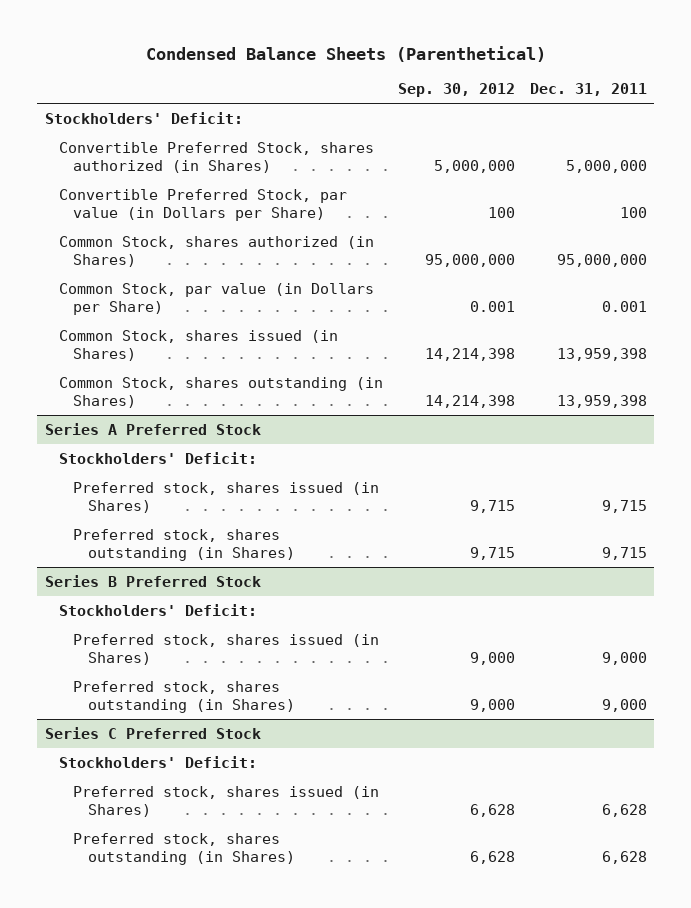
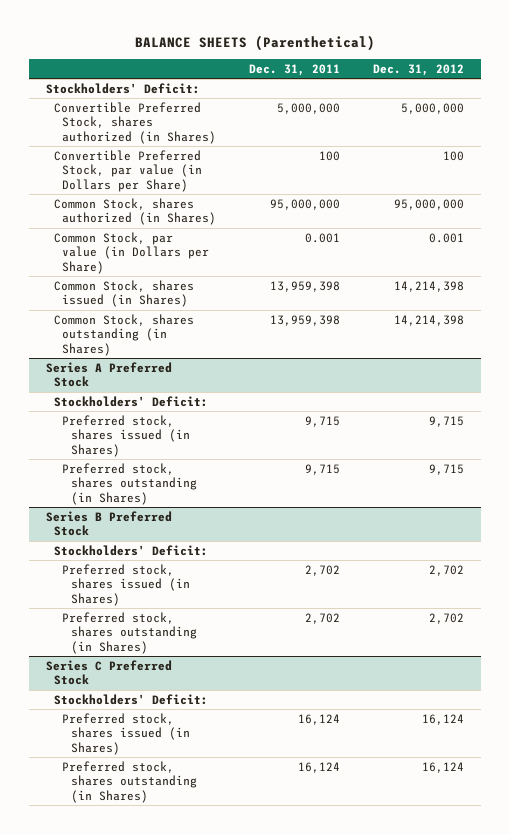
[145,45,546,62] Condensed Balance Sheets (Parenthetical) -> [134,35,375,52] BALANCE SHEETS (Parenthetical)
[397,83,515,98] Sep. 30, 2012 -> none
none -> [373,63,465,76] Dec. 31, 2012
[601,652,647,666] 9,000 -> [305,564,341,576] 2,702
[601,699,647,713] 9,000 -> [305,612,341,624] 2,702
[601,804,647,818] 6,628 -> [298,713,341,725] 16,124
[601,851,647,865] 6,628 -> [298,761,341,773] 16,124

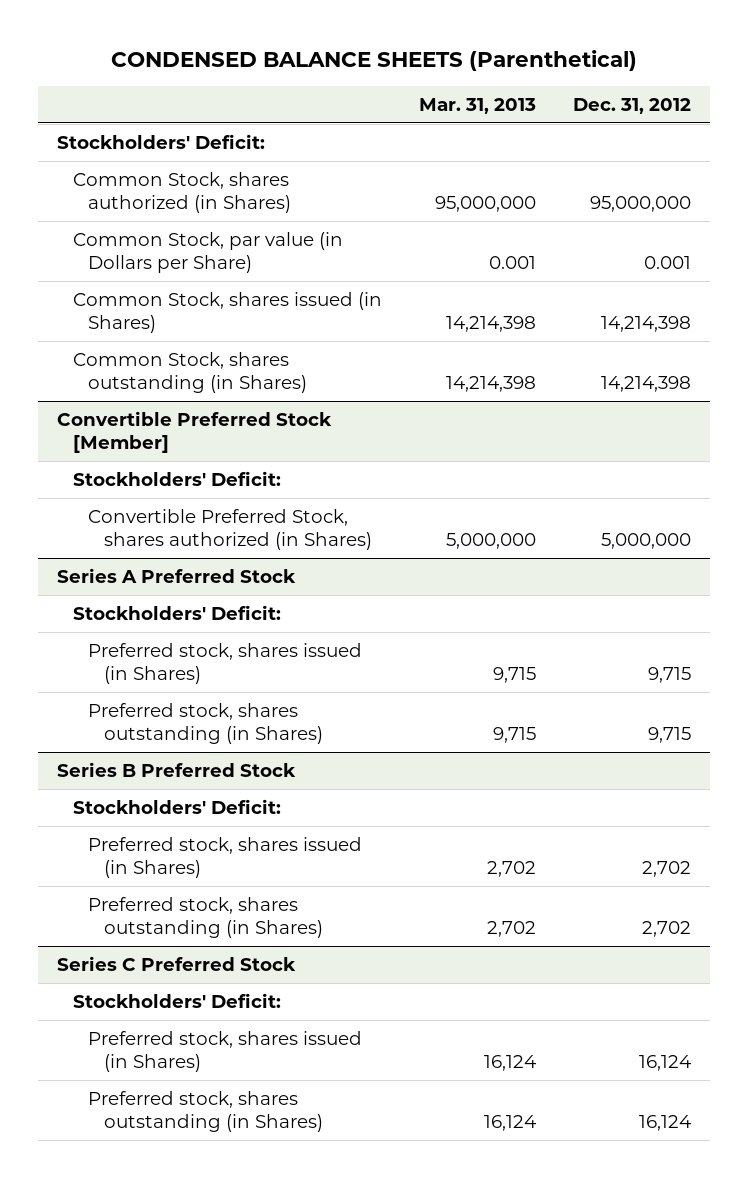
[134,35,375,52] BALANCE SHEETS (Parenthetical) -> [111,50,638,72] CONDENSED BALANCE SHEETS (Parenthetical)
[249,63,341,76] Dec. 31, 2011 -> none
none -> [418,98,536,115] Mar. 31, 2013
[53,101,217,144] Convertible Preferred Stock, shares authorized (in Shares) -> none
[53,149,203,192] Convertible Preferred Stock, par value (in Dollars per Share) -> none
none -> [57,410,333,453] Convertible Preferred Stock [Member]
none -> [72,470,281,486] Stockholders' Deficit:
none -> [88,508,372,550] Convertible Preferred Stock, shares authorized (in Shares)

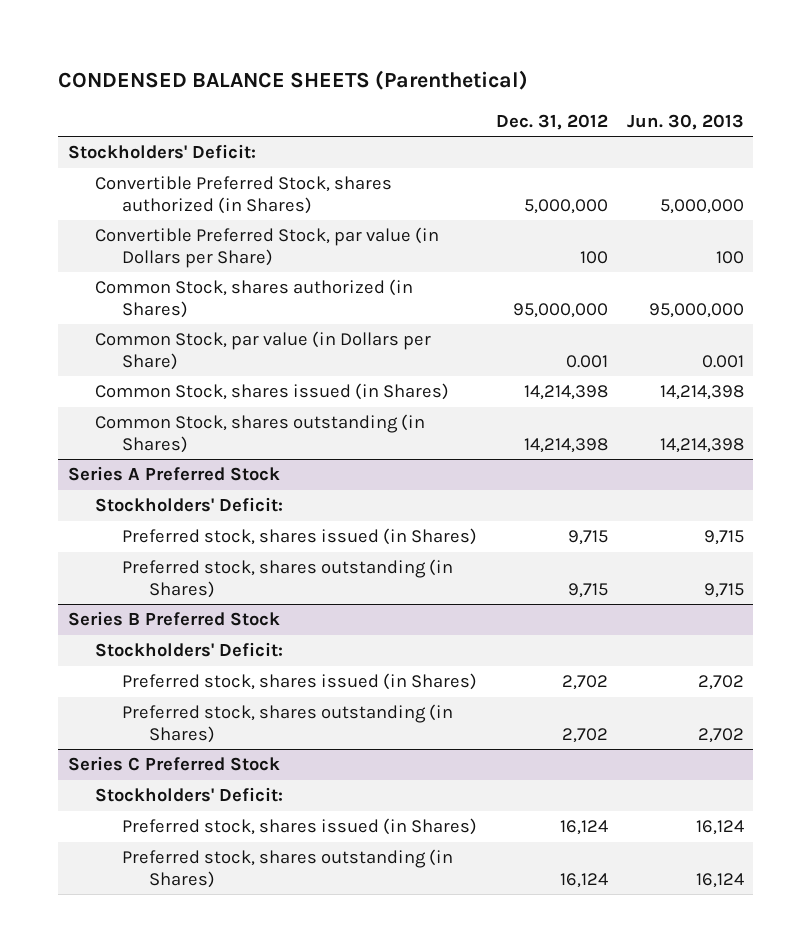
[418,98,536,115] Mar. 31, 2013 -> none
none -> [626,113,744,130] Jun. 30, 2013
none -> [94,176,392,215] Convertible Preferred Stock, shares authorized (in Shares)
none -> [94,227,439,269] Convertible Preferred Stock, par value (in Dollars per Share)
[57,410,333,453] Convertible Preferred Stock [Member] -> none
[72,470,281,486] Stockholders' Deficit: -> none
[88,508,372,550] Convertible Preferred Stock, shares authorized (in Shares) -> none

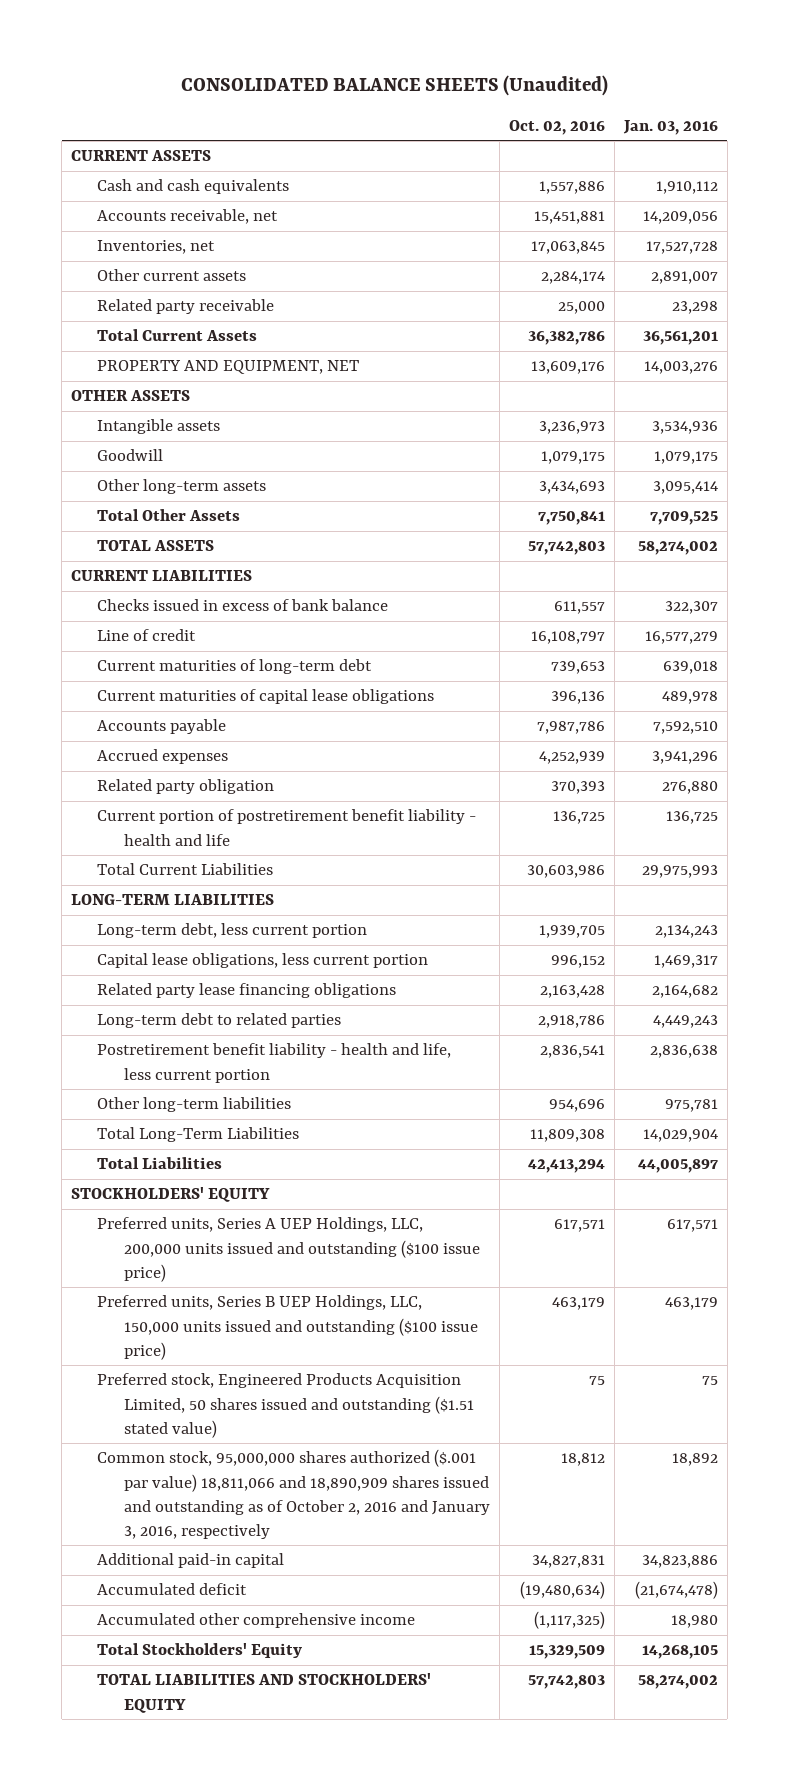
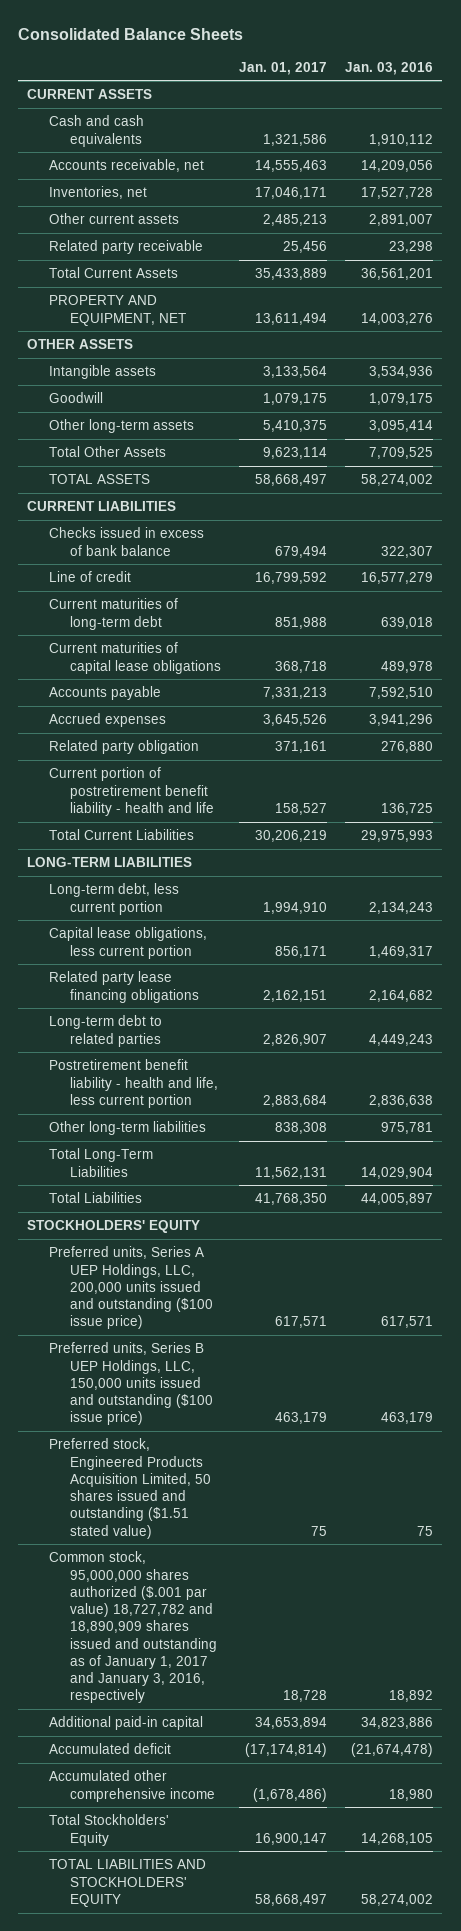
[180,75,608,97] CONSOLIDATED BALANCE SHEETS (Unaudited) -> [18,27,244,40] Consolidated Balance Sheets
[508,119,605,135] Oct. 02, 2016 -> none
none -> [239,61,328,75] Jan. 01, 2017
[97,1449,490,1539] Common stock, 95,000,000 shares authorized ($.001 par value) 18,811,066 and 18,890,909 shares issued and outstanding as of October 2, 2016 and January 3, 2016, respectively -> [48,1551,218,1704] Common stock, 95,000,000 shares authorized ($.001 par value) 18,727,782 and 18,890,909 shares issued and outstanding as of January 1, 2017 and January 3, 2016, respectively

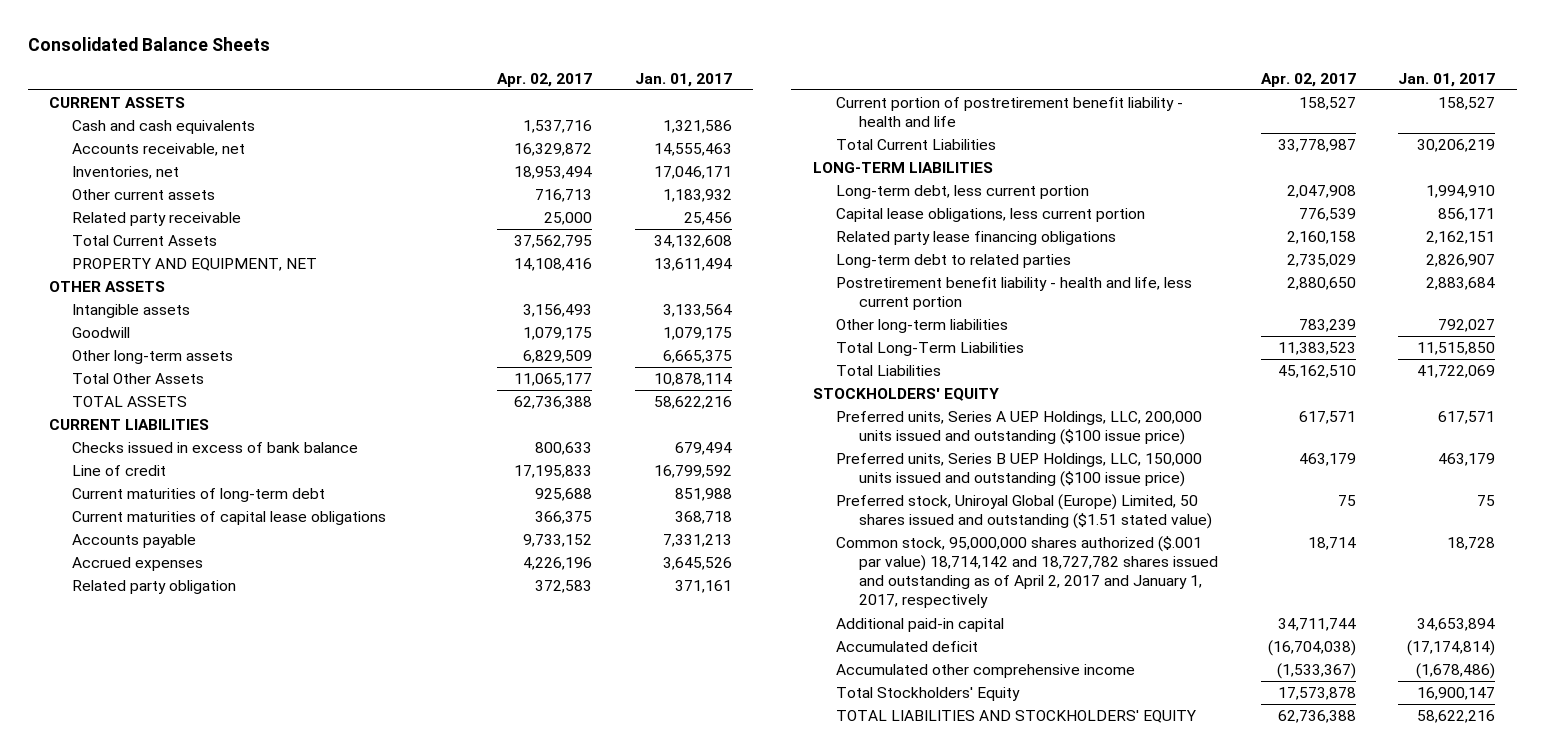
[345,61,434,75] Jan. 03, 2016 -> none
none -> [497,72,593,87] Apr. 02, 2017
[263,214,328,227] 2,485,213 -> [662,189,732,203] 1,183,932
[255,268,328,281] 35,433,889 -> [653,235,732,249] 34,132,608
[263,420,328,433] 5,410,375 -> [662,350,732,364] 6,665,375
[263,447,328,460] 9,623,114 -> [653,373,732,387] 10,878,114
[255,474,328,487] 58,668,497 -> [653,396,732,410] 58,622,216
[275,1122,328,1135] 838,308 -> [1438,319,1496,333] 792,027
[255,1166,328,1179] 11,562,131 -> [1417,342,1496,356] 11,515,850
[255,1193,328,1206] 41,768,350 -> [1417,365,1496,379] 41,722,069
[48,1438,212,1539] Preferred stock, Engineered Products Acquisition Limited, 50 shares issued and outstanding ($1.51 stated value) -> [835,494,1213,530] Preferred stock, Uniroyal Global (Europe) Limited, 50 shares issued and outstanding ($1.51 stated value)
[48,1551,218,1704] Common stock, 95,000,000 shares authorized ($.001 par value) 18,727,782 and 18,890,909 shares issued and outstanding as of January 1, 2017 and January 3, 2016, respectively -> [835,536,1219,609] Common stock, 95,000,000 shares authorized ($.001 par value) 18,714,142 and 18,727,782 shares issued and outstanding as of April 2, 2017 and January 1, 2017, respectively
[255,1893,328,1906] 58,668,497 -> [1417,710,1496,724] 58,622,216

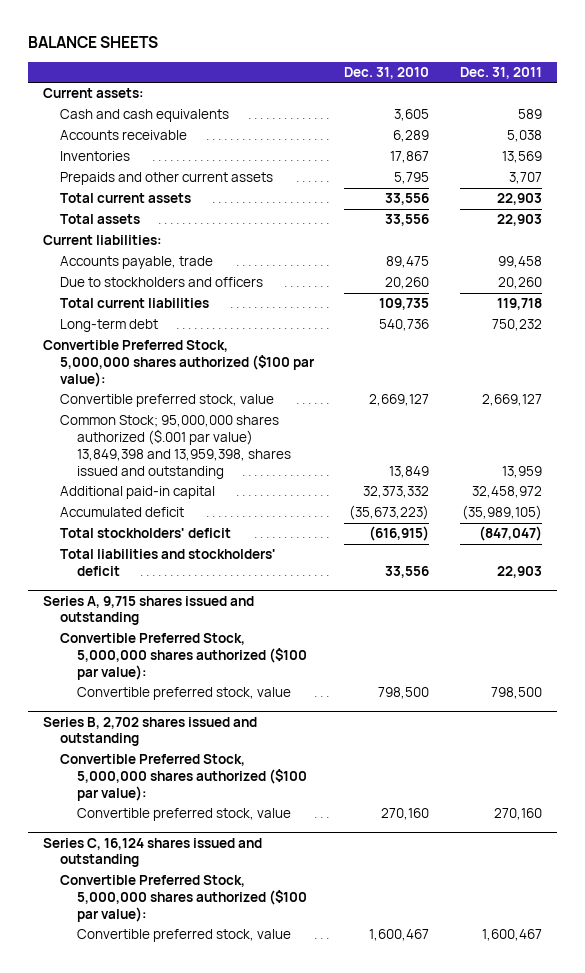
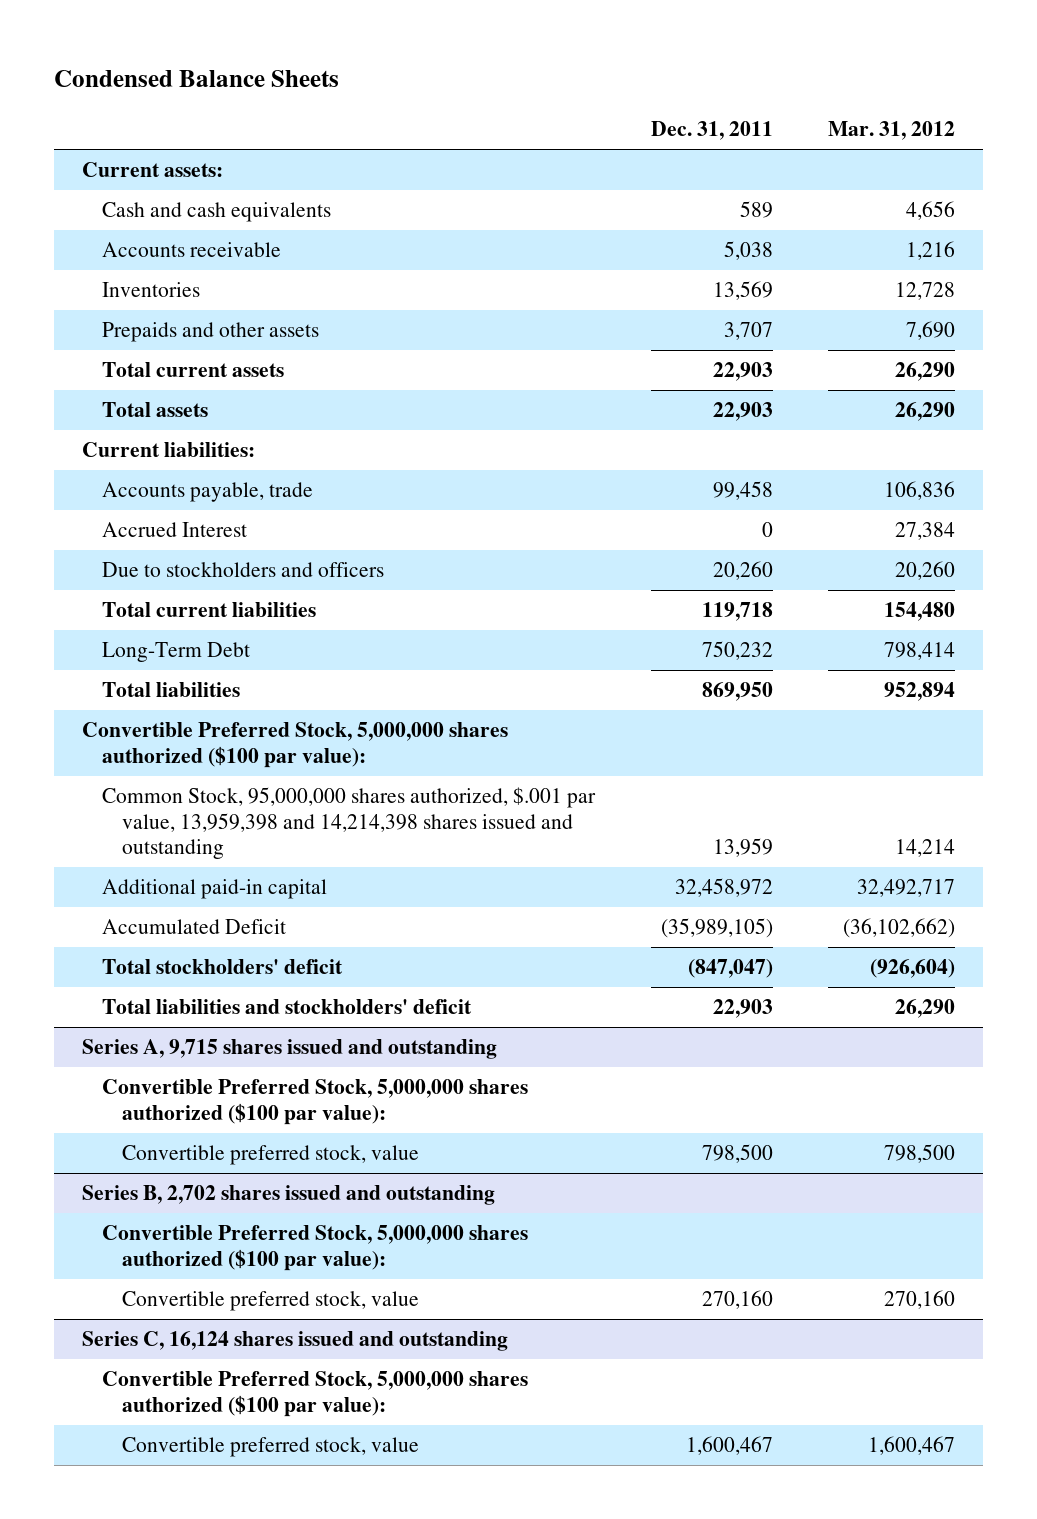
[27,36,158,49] BALANCE SHEETS -> [53,70,339,88] Condensed Balance Sheets
[344,66,430,79] Dec. 31, 2010 -> none
none -> [828,121,956,141] Mar. 31, 2012
[59,172,273,186] Prepaids and other current assets -> [101,322,319,343] Prepaids and other assets
none -> [101,522,247,538] Accrued Interest
[59,319,158,333] Long-term debt -> [101,642,250,663] Long-Term Debt
none -> [101,682,240,698] Total liabilities
[59,394,274,408] Convertible preferred stock, value -> none
[59,415,291,479] Common Stock; 95,000,000 shares authorized ($.001 par value) 13,849,398 and 13,959,398, shares issued and outstanding -> [101,787,596,860] Common Stock, 95,000,000 shares authorized, $.001 par value, 13,959,398 and 14,214,398 shares issued and outstanding
[59,507,184,518] Accumulated deficit -> [101,919,286,935] Accumulated Deficit

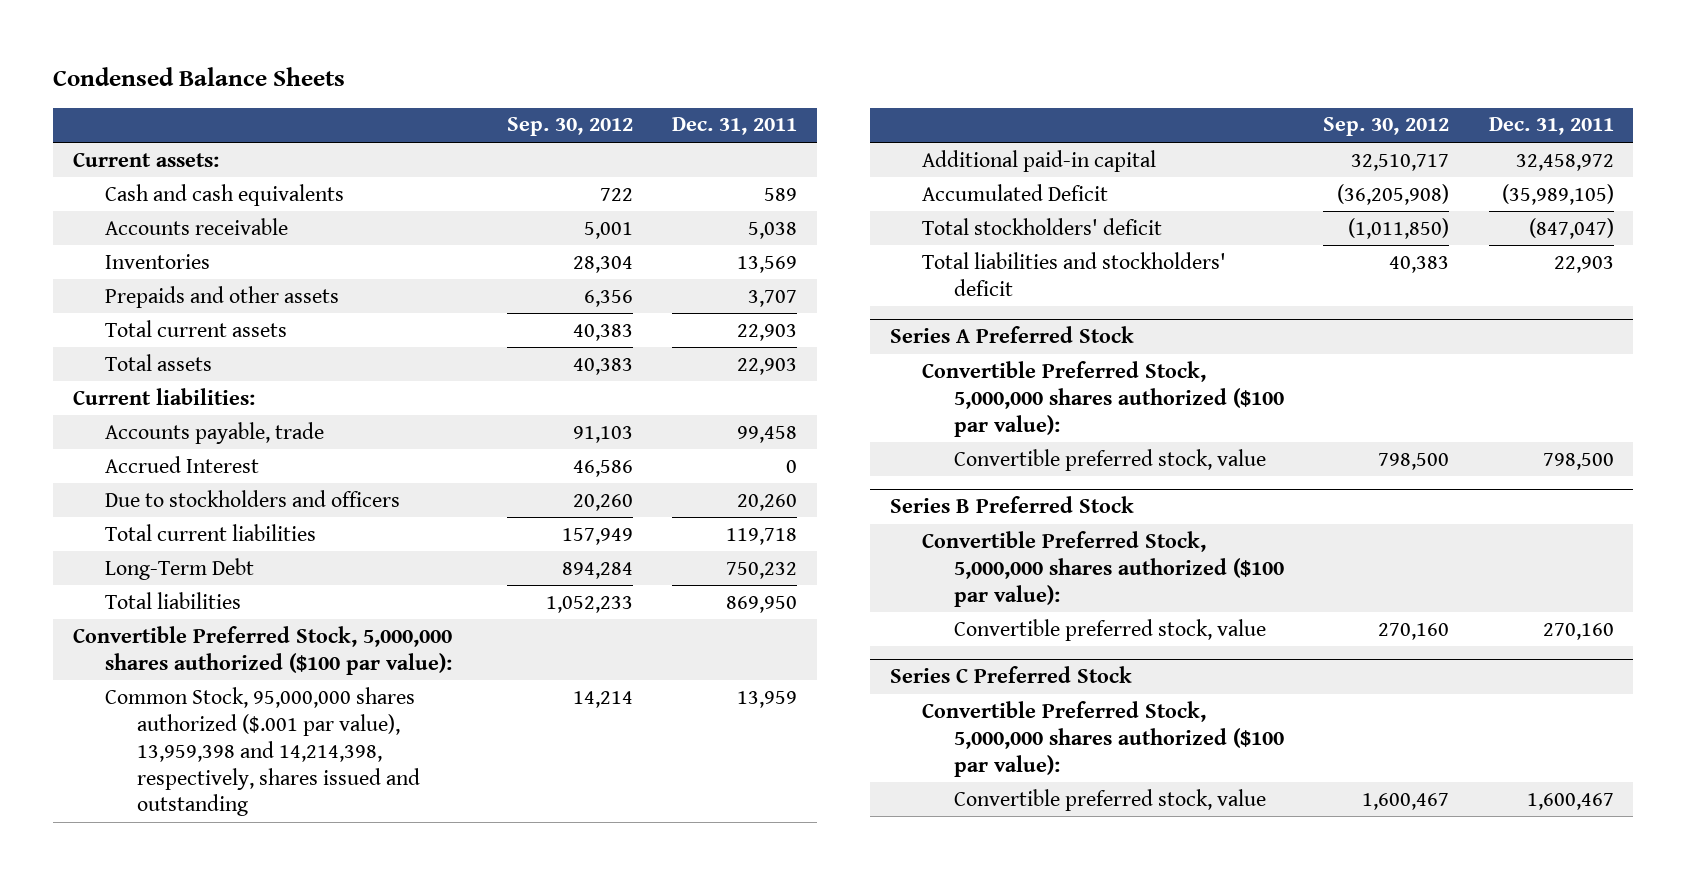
[828,121,956,141] Mar. 31, 2012 -> none
none -> [506,117,633,137] Sep. 30, 2012
[101,787,596,860] Common Stock, 95,000,000 shares authorized, $.001 par value, 13,959,398 and 14,214,398 shares issued and outstanding -> [105,686,421,817] Common Stock, 95,000,000 shares authorized ($.001 par value), 13,959,398 and 14,214,398, respectively, shares issued and outstanding
[81,1039,497,1060] Series A, 9,715 shares issued and outstanding -> none
none -> [889,326,1134,344] Series A Preferred Stock
[81,1185,495,1206] Series B, 2,702 shares issued and outstanding -> none
none -> [889,496,1134,514] Series B Preferred Stock
[81,1331,508,1352] Series C, 16,124 shares issued and outstanding -> none
none -> [889,666,1132,684] Series C Preferred Stock

